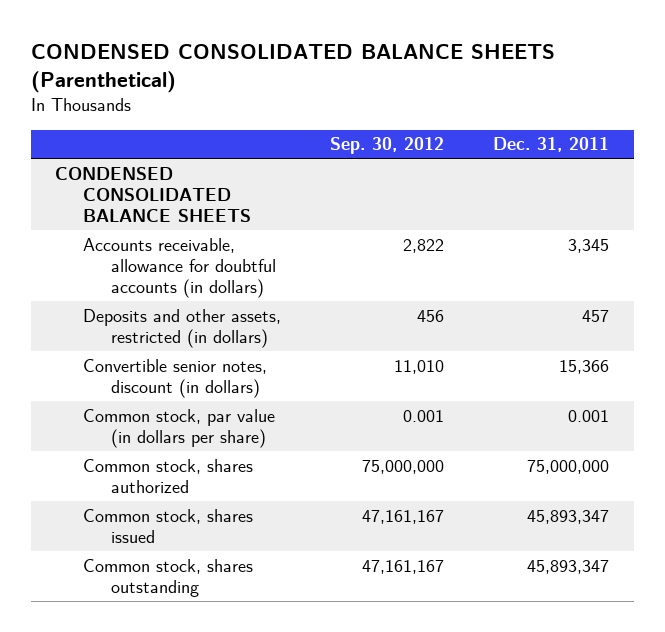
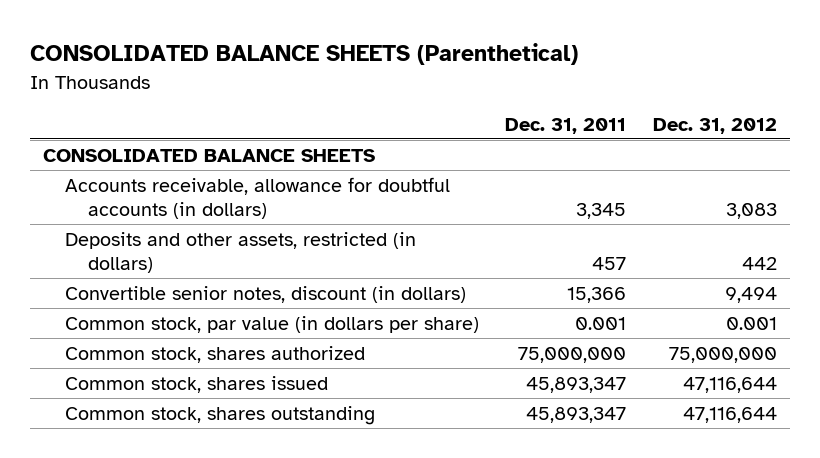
[30,43,555,93] CONDENSED CONSOLIDATED BALANCE SHEETS (Parenthetical) -> [30,43,579,66] CONSOLIDATED BALANCE SHEETS (Parenthetical)
[330,137,445,155] Sep. 30, 2012 -> none
none -> [652,117,777,134] Dec. 31, 2012
[55,166,251,223] CONDENSED CONSOLIDATED BALANCE SHEETS -> [43,148,376,162] CONSOLIDATED BALANCE SHEETS

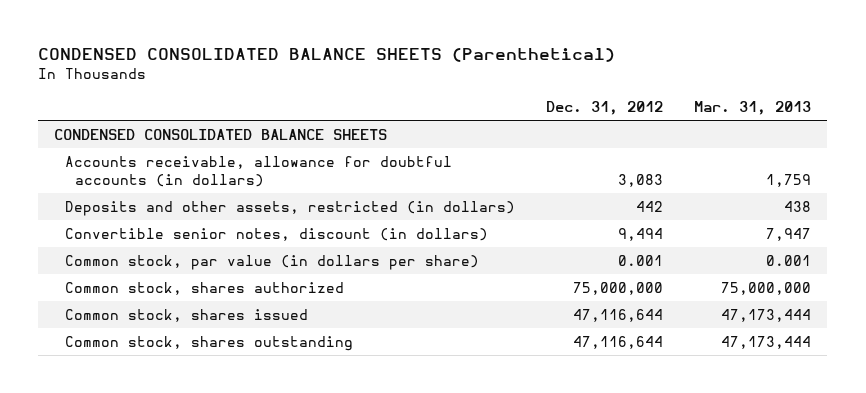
[30,43,579,66] CONSOLIDATED BALANCE SHEETS (Parenthetical) -> [38,48,616,63] CONDENSED CONSOLIDATED BALANCE SHEETS (Parenthetical)
[505,117,627,134] Dec. 31, 2011 -> none
none -> [694,101,812,116] Mar. 31, 2013
[43,148,376,162] CONSOLIDATED BALANCE SHEETS -> [54,128,388,140] CONDENSED CONSOLIDATED BALANCE SHEETS

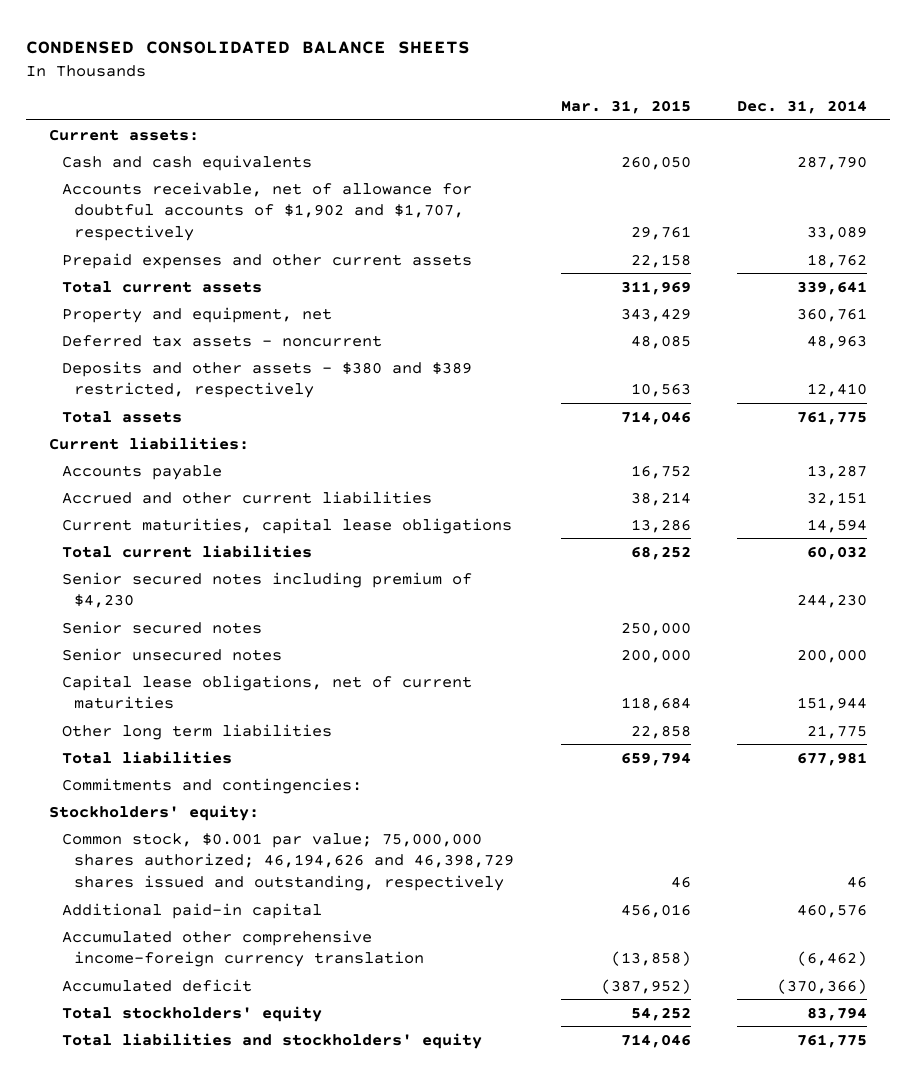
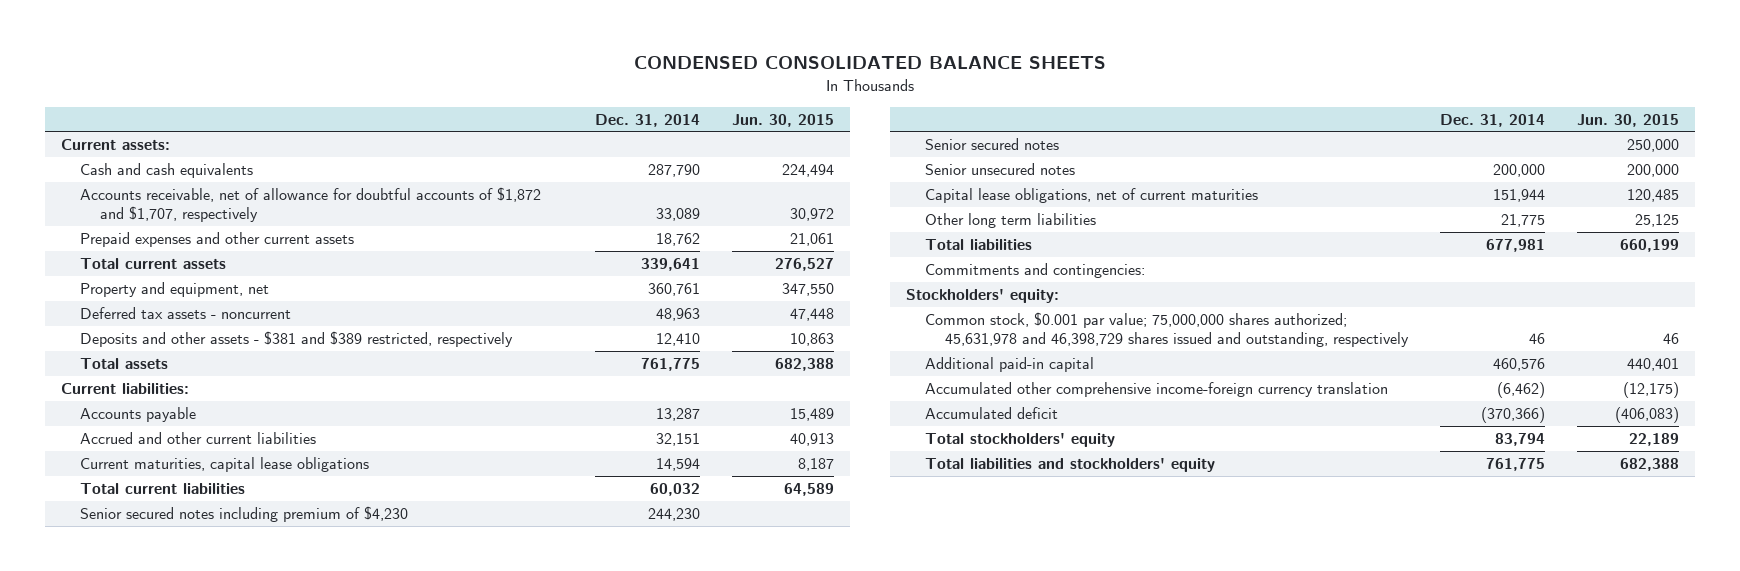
[560,100,691,115] Mar. 31, 2015 -> none
none -> [732,113,835,127] Jun. 30, 2015
[61,181,472,241] Accounts receivable, net of allowance for doubtful accounts of $1,902 and $1,707, respectively -> [80,186,542,223] Accounts receivable, net of allowance for doubtful accounts of $1,872 and $1,707, respectively
[61,360,472,399] Deposits and other assets - $380 and $389 restricted, respectively -> [80,330,514,347] Deposits and other assets - $381 and $389 restricted, respectively
[61,832,515,891] Common stock, $0.001 par value; 75,000,000 shares authorized; 46,194,626 and 46,398,729 shares issued and outstanding, respectively -> [925,311,1409,348] Common stock, $0.001 par value; 75,000,000 shares authorized; 45,631,978 and 46,398,729 shares issued and outstanding, respectively

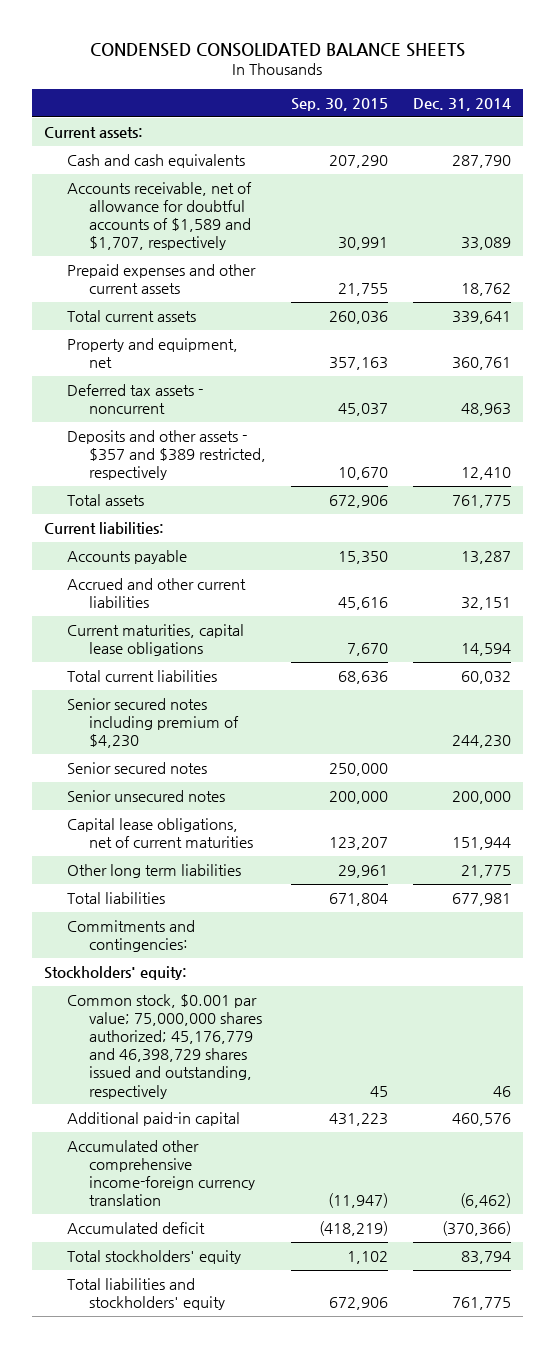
[732,113,835,127] Jun. 30, 2015 -> none
none -> [290,98,388,112] Sep. 30, 2015
[80,186,542,223] Accounts receivable, net of allowance for doubtful accounts of $1,872 and $1,707, respectively -> [66,182,252,251] Accounts receivable, net of allowance for doubtful accounts of $1,589 and $1,707, respectively
[80,330,514,347] Deposits and other assets - $381 and $389 restricted, respectively -> [66,430,267,481] Deposits and other assets - $357 and $389 restricted, respectively
[925,311,1409,348] Common stock, $0.001 par value; 75,000,000 shares authorized; 45,631,978 and 46,398,729 shares issued and outstanding, respectively -> [66,994,263,1099] Common stock, $0.001 par value; 75,000,000 shares authorized; 45,176,779 and 46,398,729 shares issued and outstanding, respectively

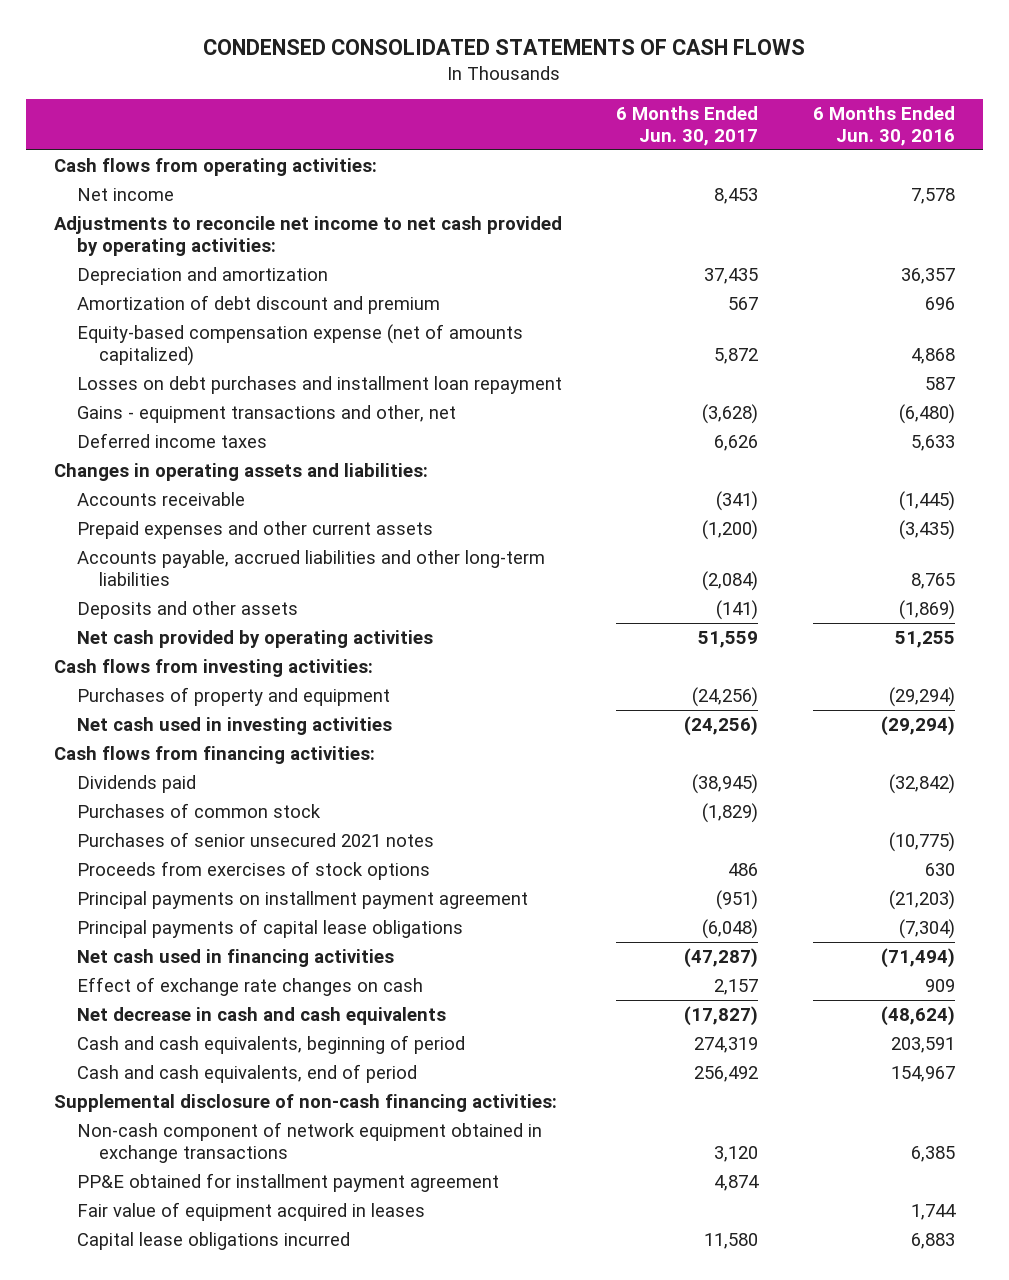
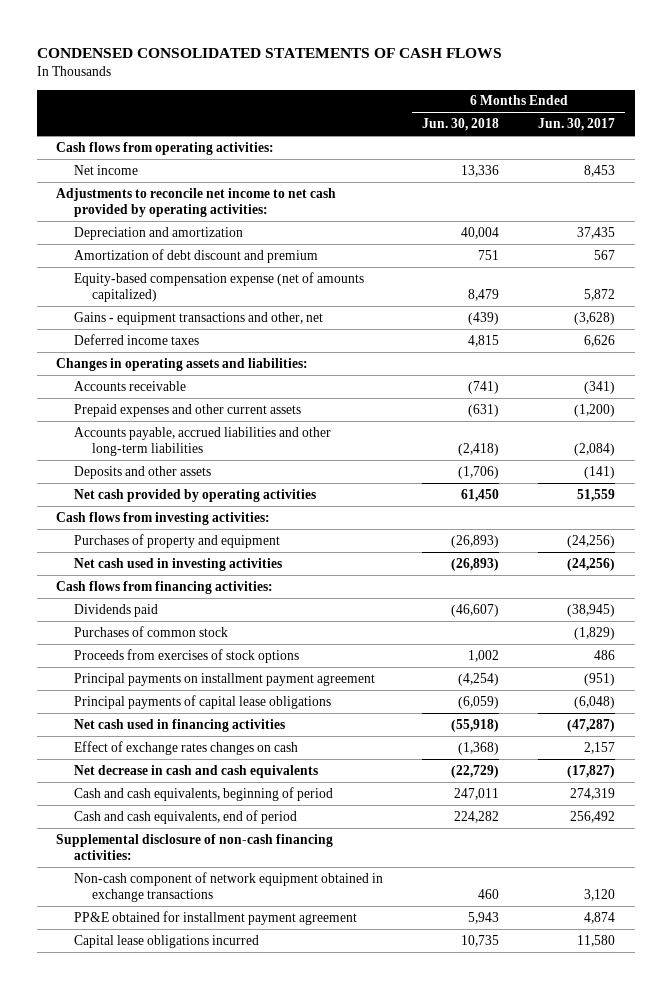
[813,105,956,146] 6 Months Ended Jun. 30, 2016 -> none
none -> [422,118,500,132] Jun. 30, 2018
[76,376,562,395] Losses on debt purchases and installment loan repayment -> none
[76,832,434,848] Purchases of senior unsecured 2021 notes -> none
[76,977,423,997] Effect of exchange rate changes on cash -> [74,740,299,755] Effect of exchange rates changes on cash
[76,1202,425,1222] Fair value of equipment acquired in leases -> none

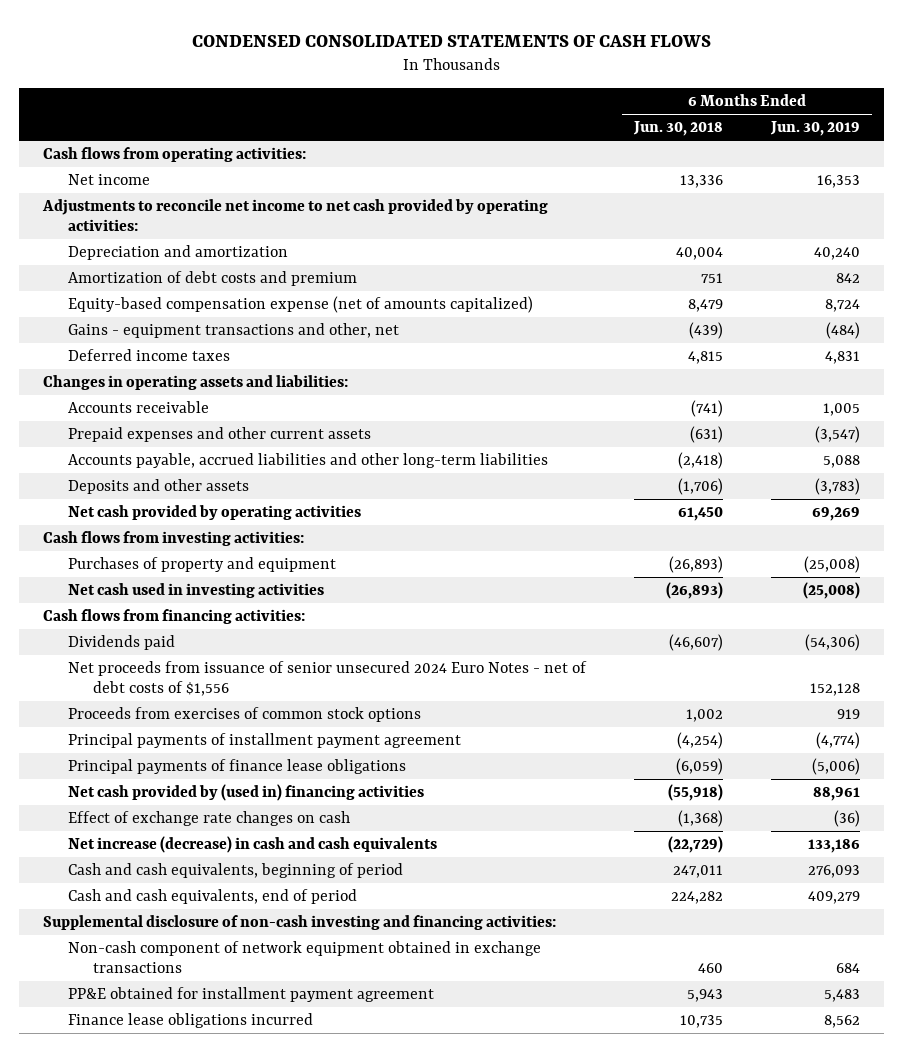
[538,118,616,132] Jun. 30, 2017 -> none
none -> [770,121,861,137] Jun. 30, 2019
[74,248,319,263] Amortization of debt discount and premium -> [67,271,357,287] Amortization of debt costs and premium
[74,625,229,637] Purchases of common stock -> none
none -> [67,661,587,697] Net proceeds from issuance of senior unsecured 2024 Euro Notes - net of debt costs of $1,556
[74,648,300,663] Proceeds from exercises of stock options -> [67,707,421,723] Proceeds from exercises of common stock options
[74,672,376,686] Principal payments on installment payment agreement -> [67,733,461,749] Principal payments of installment payment agreement
[74,694,332,709] Principal payments of capital lease obligations -> [67,759,406,775] Principal payments of finance lease obligations
[74,718,286,732] Net cash used in financing activities -> [67,784,424,802] Net cash provided by (used in) financing activities
[74,740,299,755] Effect of exchange rates changes on cash -> [67,811,350,827] Effect of exchange rate changes on cash
[74,764,319,778] Net decrease in cash and cash equivalents -> [67,836,437,854] Net increase (decrease) in cash and cash equivalents
[56,833,334,860] Supplemental disclosure of non-cash financing activities: -> [43,915,557,931] Supplemental disclosure of non-cash investing and financing activities:
[74,934,260,948] Capital lease obligations incurred -> [67,1013,313,1029] Finance lease obligations incurred

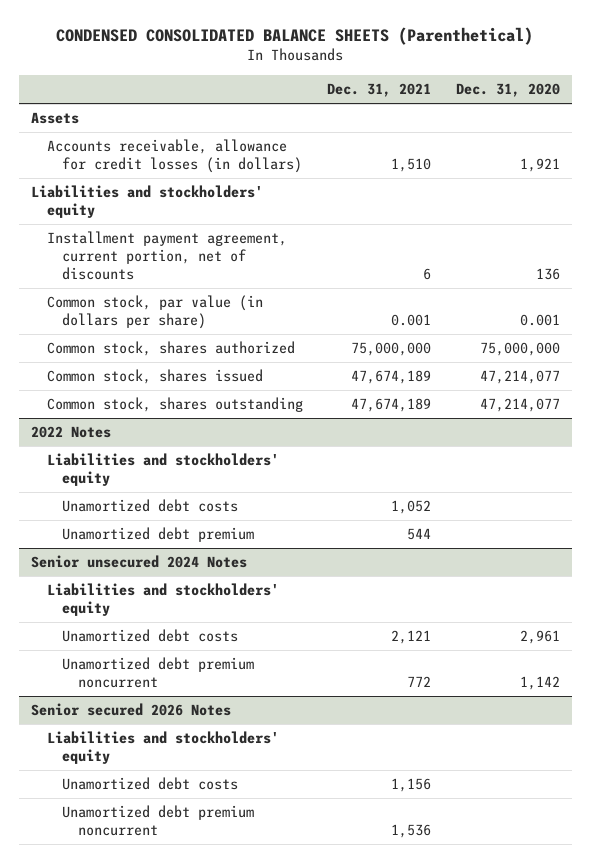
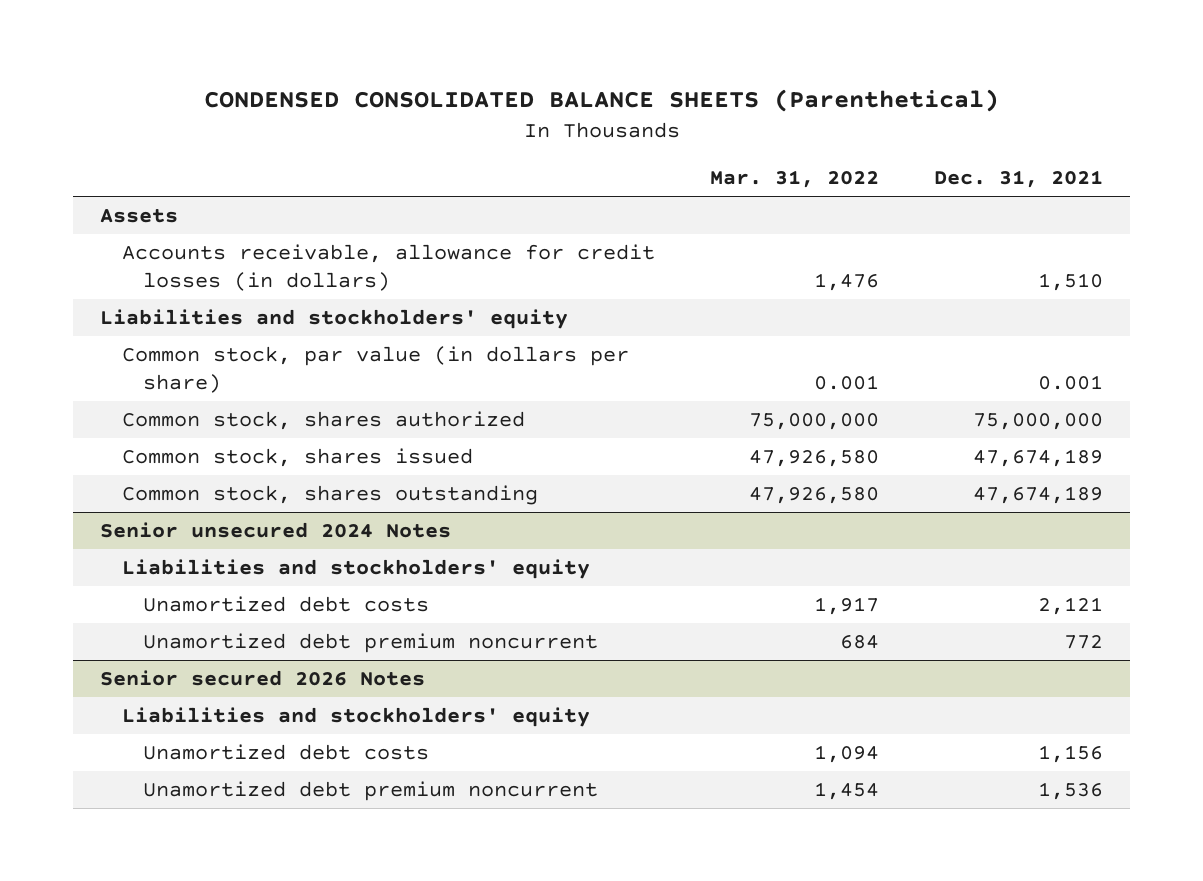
[456,83,561,98] Dec. 31, 2020 -> none
none -> [709,170,879,189] Mar. 31, 2022
[46,231,287,280] Installment payment agreement, current portion, net of discounts -> none
[30,426,111,439] 2022 Notes -> none
[46,453,279,486] Liabilities and stockholders' equity -> none
[62,499,239,513] Unamortized debt costs -> none
[62,527,255,543] Unamortized debt premium -> none

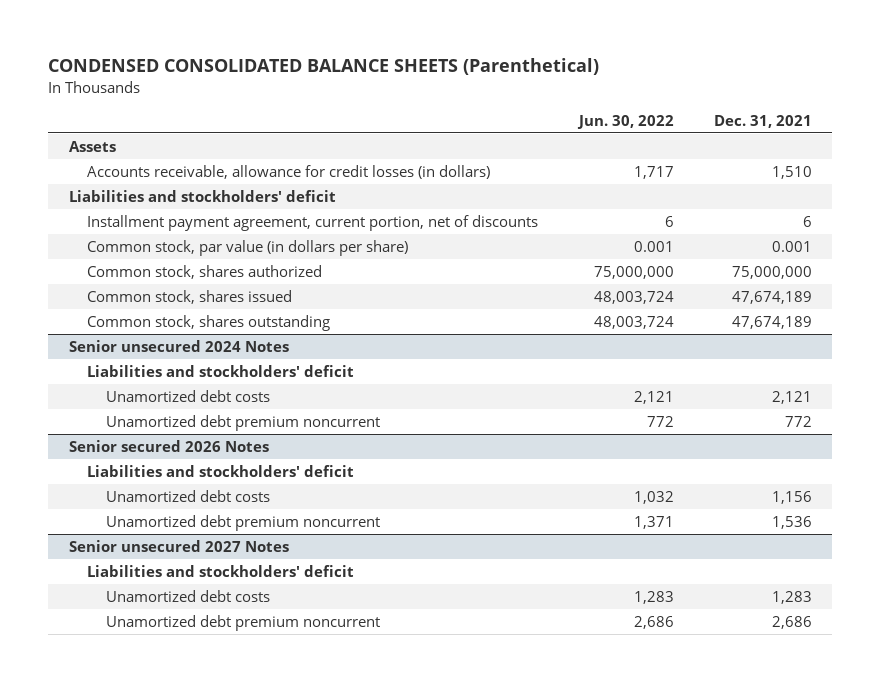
[709,170,879,189] Mar. 31, 2022 -> none
none -> [576,114,674,129] Jun. 30, 2022
[100,309,569,330] Liabilities and stockholders' equity -> [68,189,336,202] Liabilities and stockholders' deficit
none -> [87,214,539,231] Installment payment agreement, current portion, net of discounts
[121,559,590,580] Liabilities and stockholders' equity -> [87,364,355,377] Liabilities and stockholders' deficit
[121,707,590,728] Liabilities and stockholders' equity -> [87,464,355,477] Liabilities and stockholders' deficit
none -> [68,539,289,552] Senior unsecured 2027 Notes
none -> [87,564,355,577] Liabilities and stockholders' deficit
none -> [105,589,270,602] Unamortized debt costs
none -> [105,614,380,631] Unamortized debt premium noncurrent

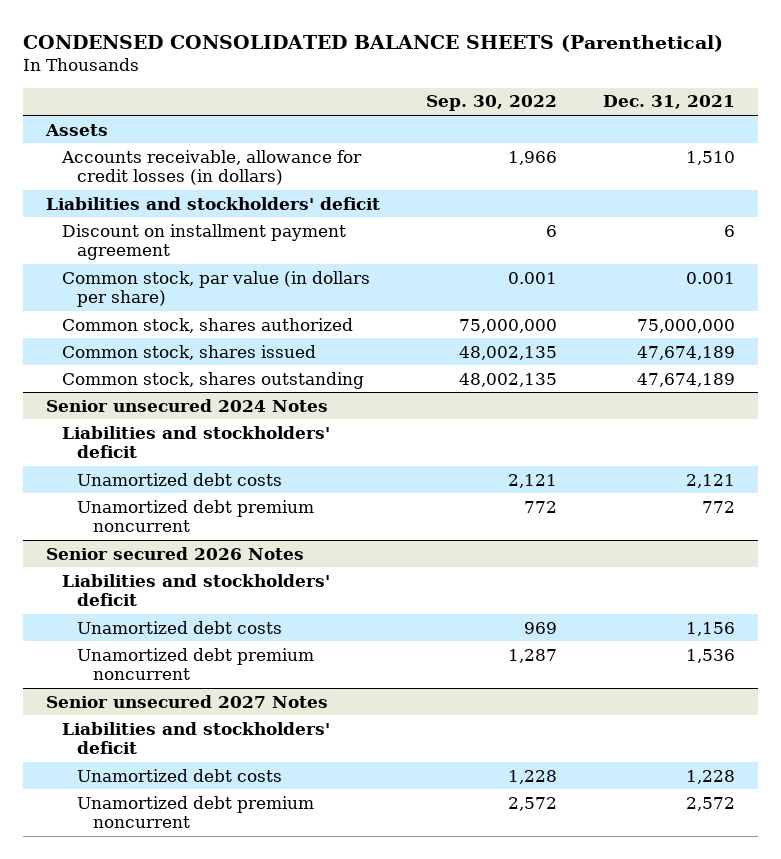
[576,114,674,129] Jun. 30, 2022 -> none
none -> [425,95,557,112] Sep. 30, 2022
[87,214,539,231] Installment payment agreement, current portion, net of discounts -> [61,223,346,261] Discount on installment payment agreement
[772,590,813,604] 1,283 -> [685,769,735,784] 1,228
[772,615,813,629] 2,686 -> [685,796,735,811] 2,572

